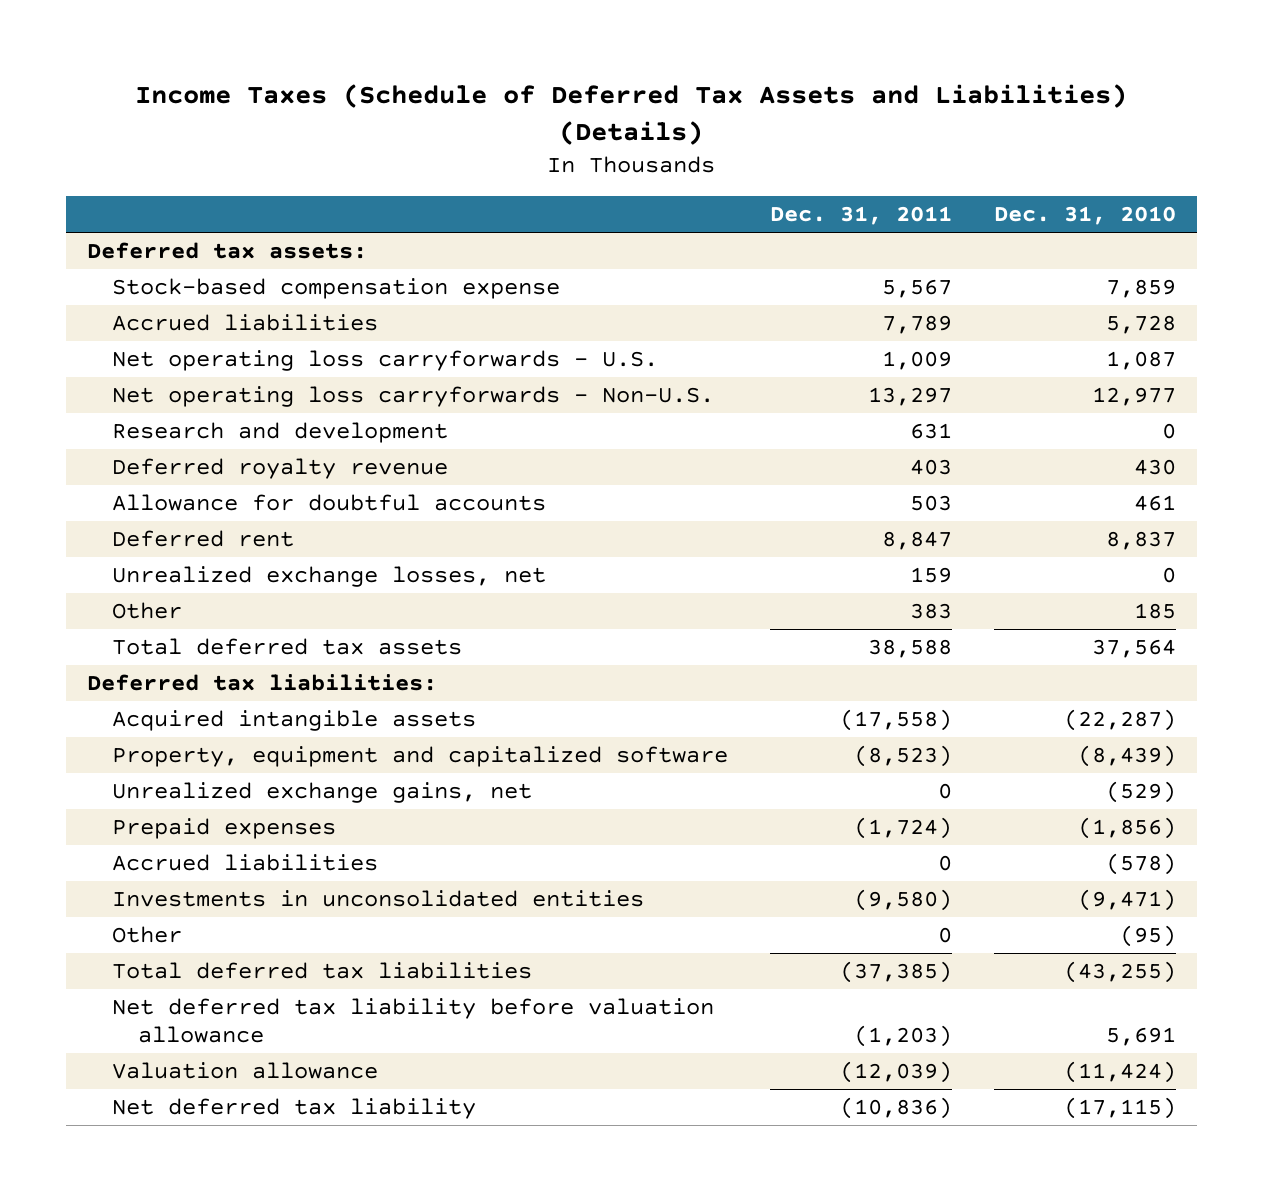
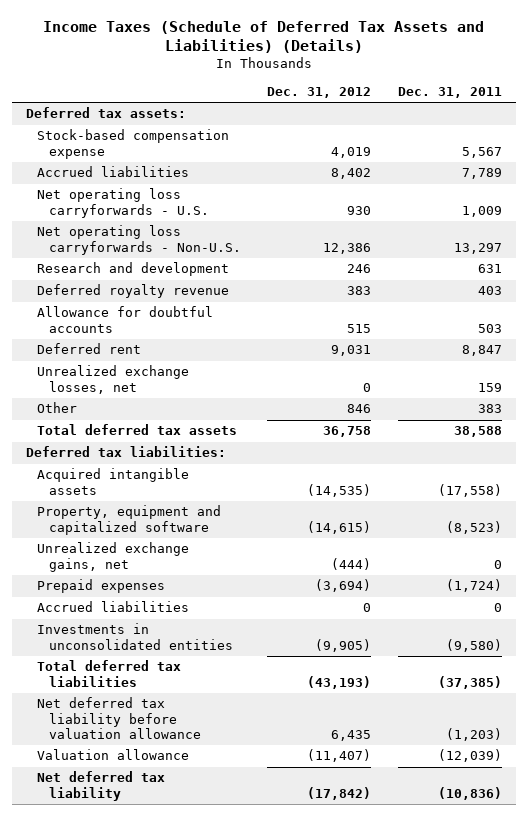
[993,206,1176,226] Dec. 31, 2010 -> none
none -> [267,86,372,98] Dec. 31, 2012
[112,926,183,944] Other -> none

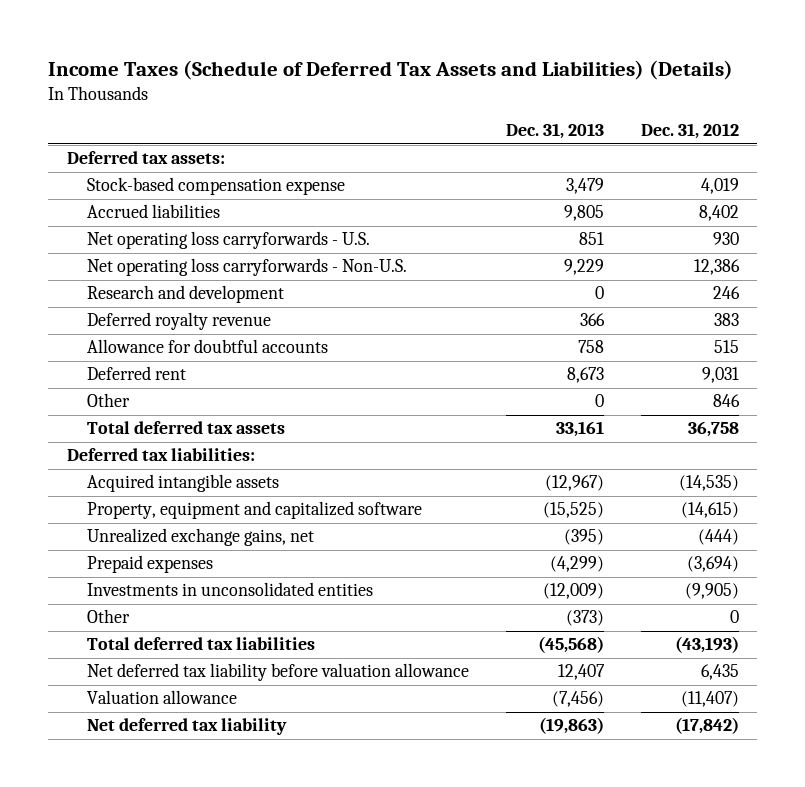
[398,86,503,98] Dec. 31, 2011 -> none
none -> [505,123,604,140] Dec. 31, 2013
[37,365,190,394] Unrealized exchange losses, net -> none
[37,601,190,613] Accrued liabilities -> none
none -> [87,609,131,624] Other

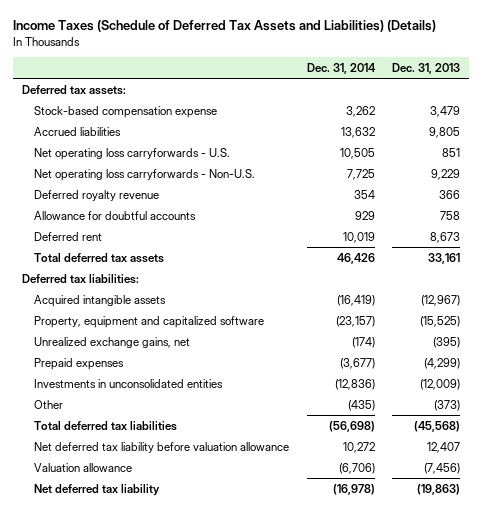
[640,123,739,140] Dec. 31, 2012 -> none
none -> [306,62,376,74] Dec. 31, 2014
[87,285,285,304] Research and development -> none
[87,393,131,408] Other -> none

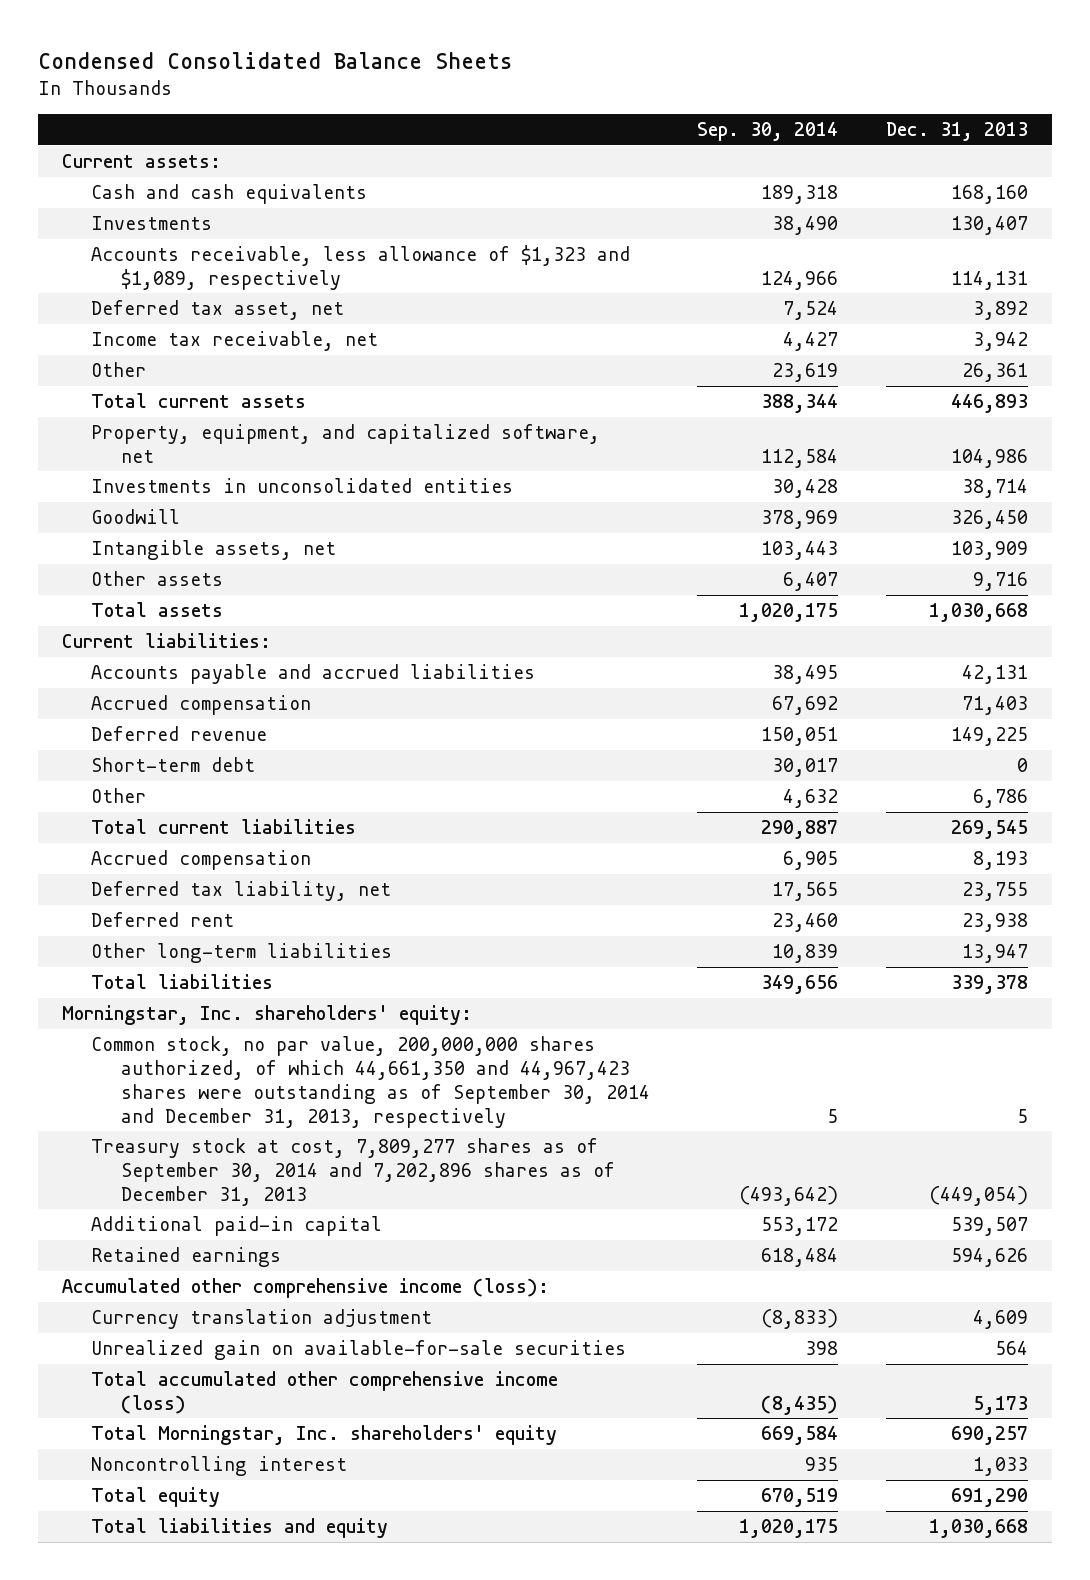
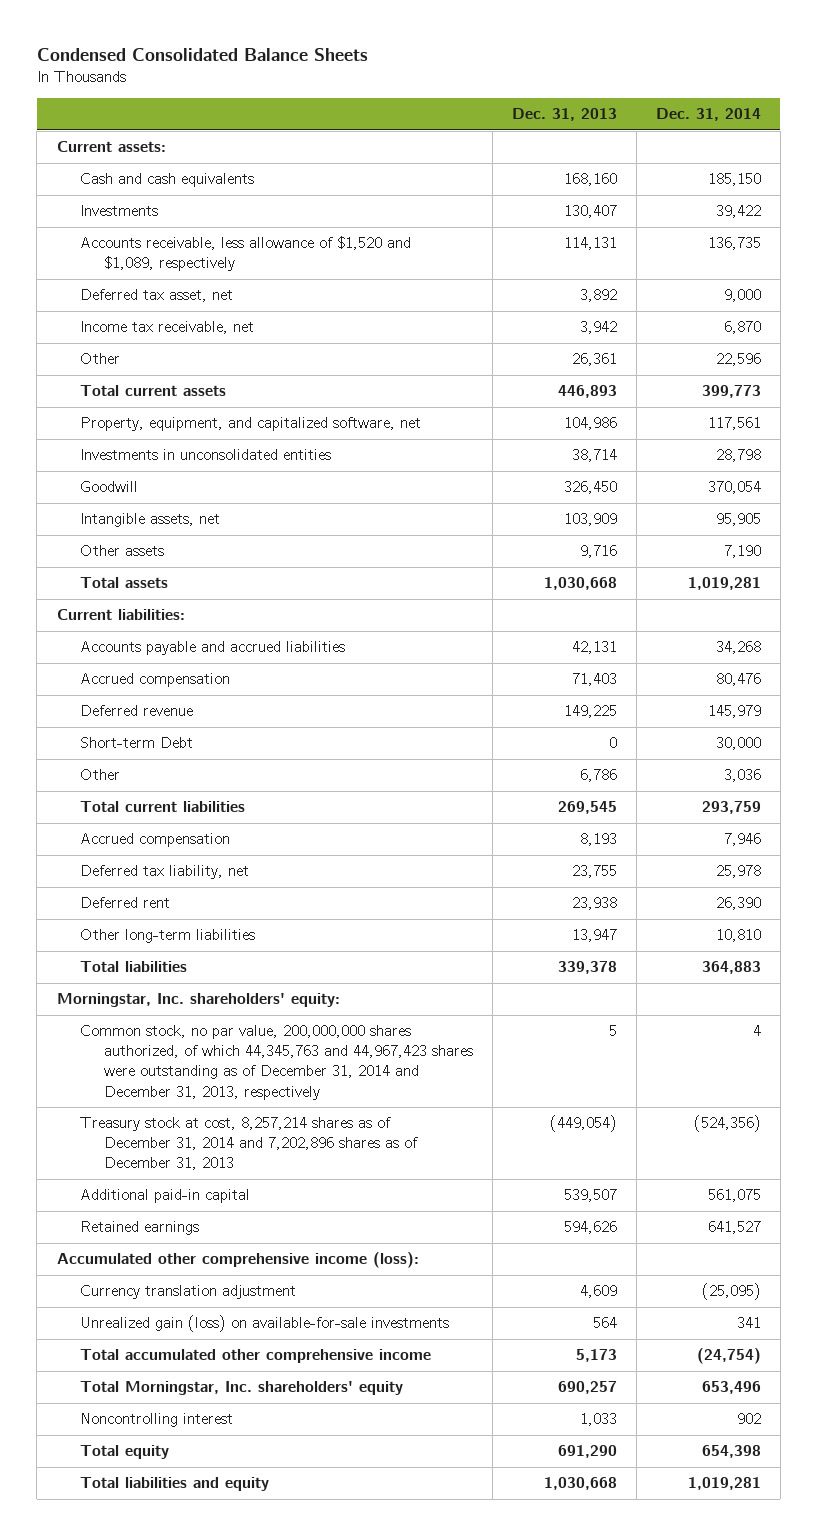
[697,122,839,142] Sep. 30, 2014 -> none
none -> [655,108,761,122] Dec. 31, 2014
[91,244,631,290] Accounts receivable, less allowance of $1,323 and $1,089, respectively -> [80,236,412,272] Accounts receivable, less allowance of $1,520 and $1,089, respectively
[91,756,256,772] Short-term debt -> [80,737,194,749] Short-term Debt
[91,1035,650,1128] Common stock, no par value, 200,000,000 shares authorized, of which 44,661,350 and 44,967,423 shares were outstanding as of September 30, 2014 and December 31, 2013, respectively -> [80,1025,473,1100] Common stock, no par value, 200,000,000 shares authorized, of which 44,345,763 and 44,967,423 shares were outstanding as of December 31, 2014 and December 31, 2013, respectively
[91,1137,615,1206] Treasury stock at cost, 7,809,277 shares as of September 30, 2014 and 7,202,896 shares as of December 31, 2013 -> [80,1117,418,1171] Treasury stock at cost, 8,257,214 shares as of December 31, 2014 and 7,202,896 shares as of December 31, 2013
[91,1339,627,1360] Unrealized gain on available-for-sale securities -> [80,1315,450,1333] Unrealized gain (loss) on available-for-sale investments
[91,1370,559,1414] Total accumulated other comprehensive income (loss) -> [80,1349,432,1364] Total accumulated other comprehensive income

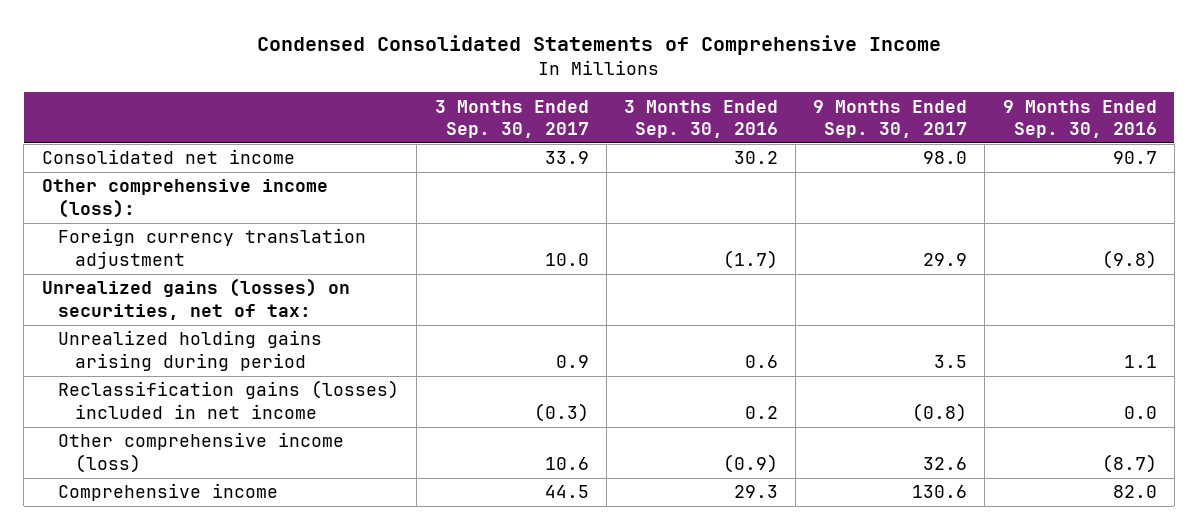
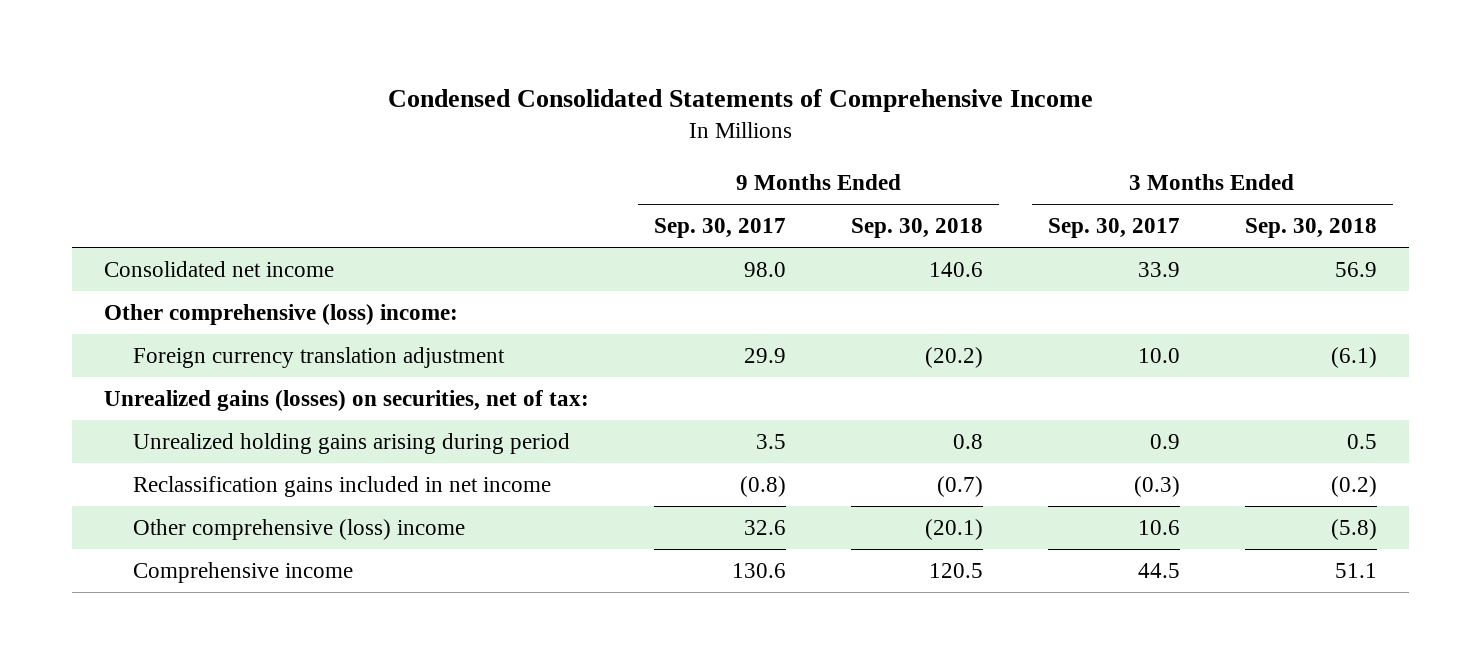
[623,99,778,139] 3 Months Ended Sep. 30, 2016 -> none
[1002,99,1157,139] 9 Months Ended Sep. 30, 2016 -> none
none -> [851,218,984,239] Sep. 30, 2018
none -> [1244,218,1377,239] Sep. 30, 2018
[41,179,328,219] Other comprehensive income (loss): -> [104,304,459,326] Other comprehensive (loss) income:
[58,380,400,420] Reclassification gains (losses) included in net income -> [132,476,551,498] Reclassification gains included in net income
[58,432,345,474] Other comprehensive income (loss) -> [132,519,465,541] Other comprehensive (loss) income

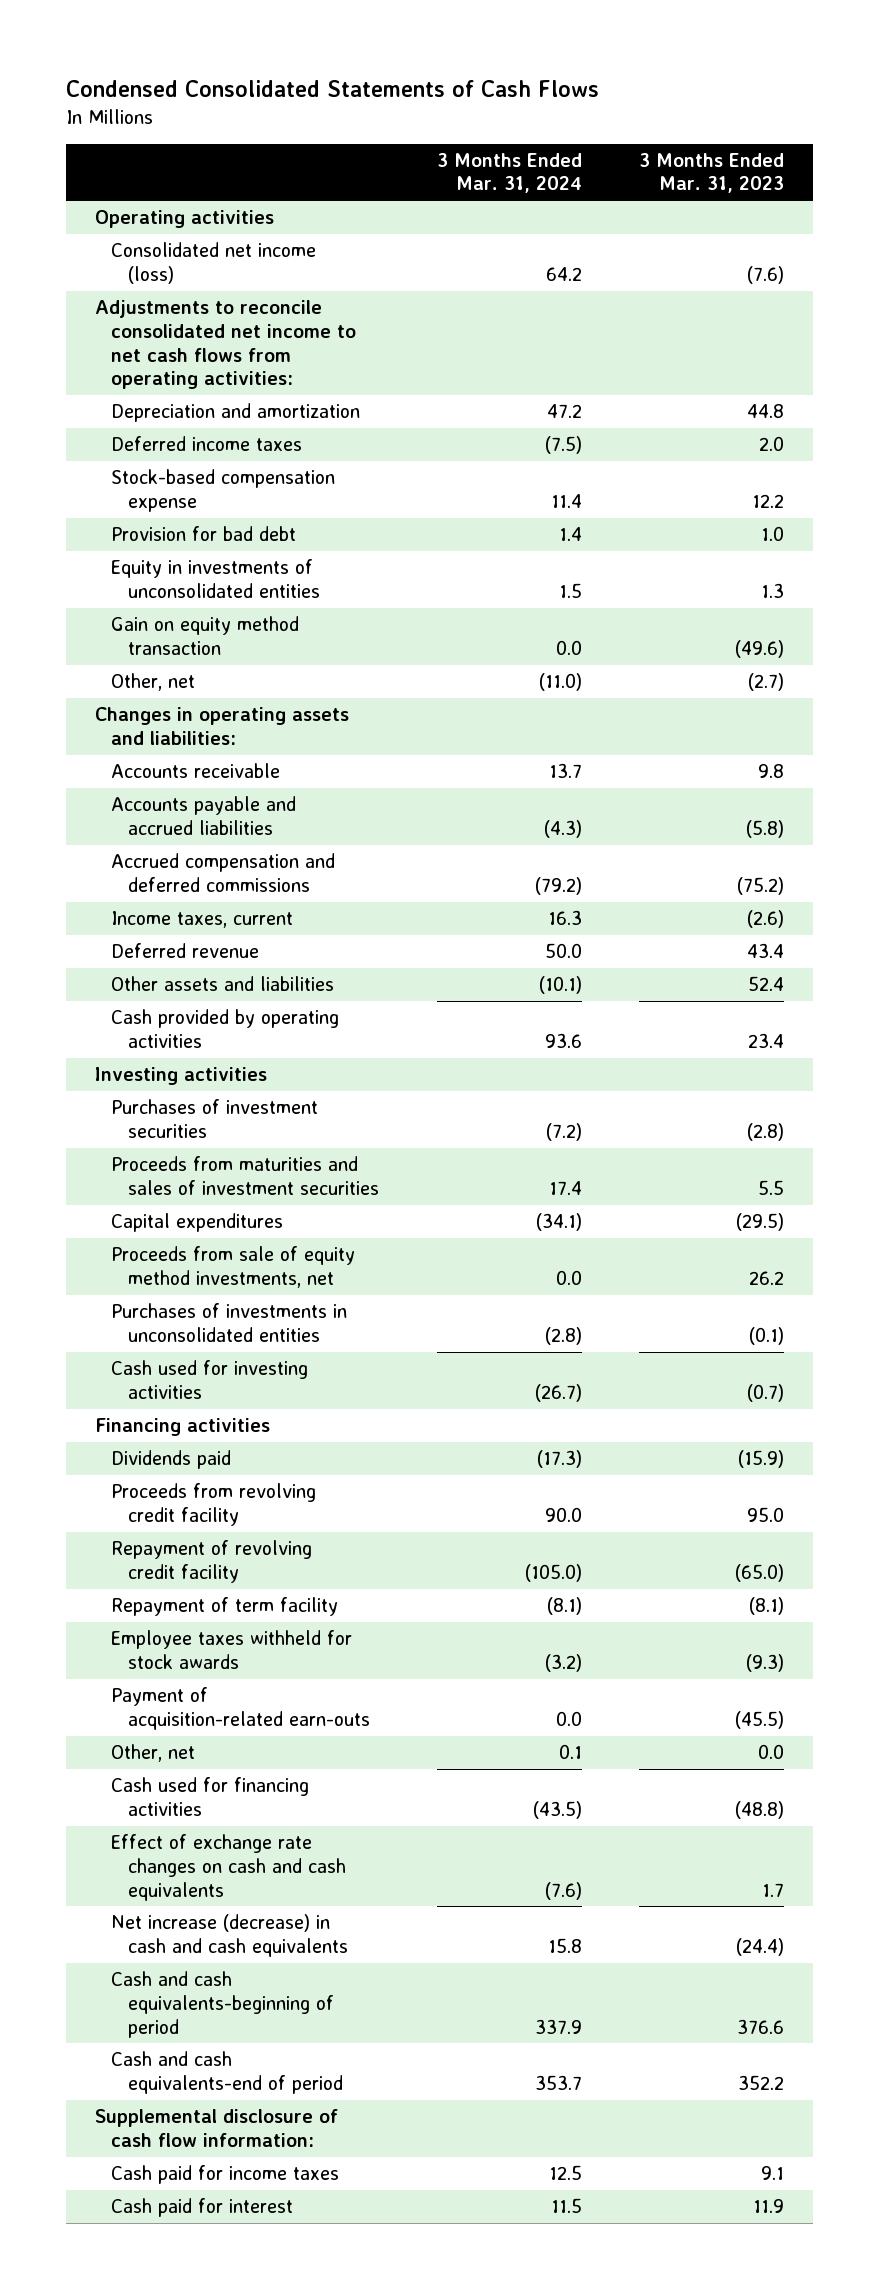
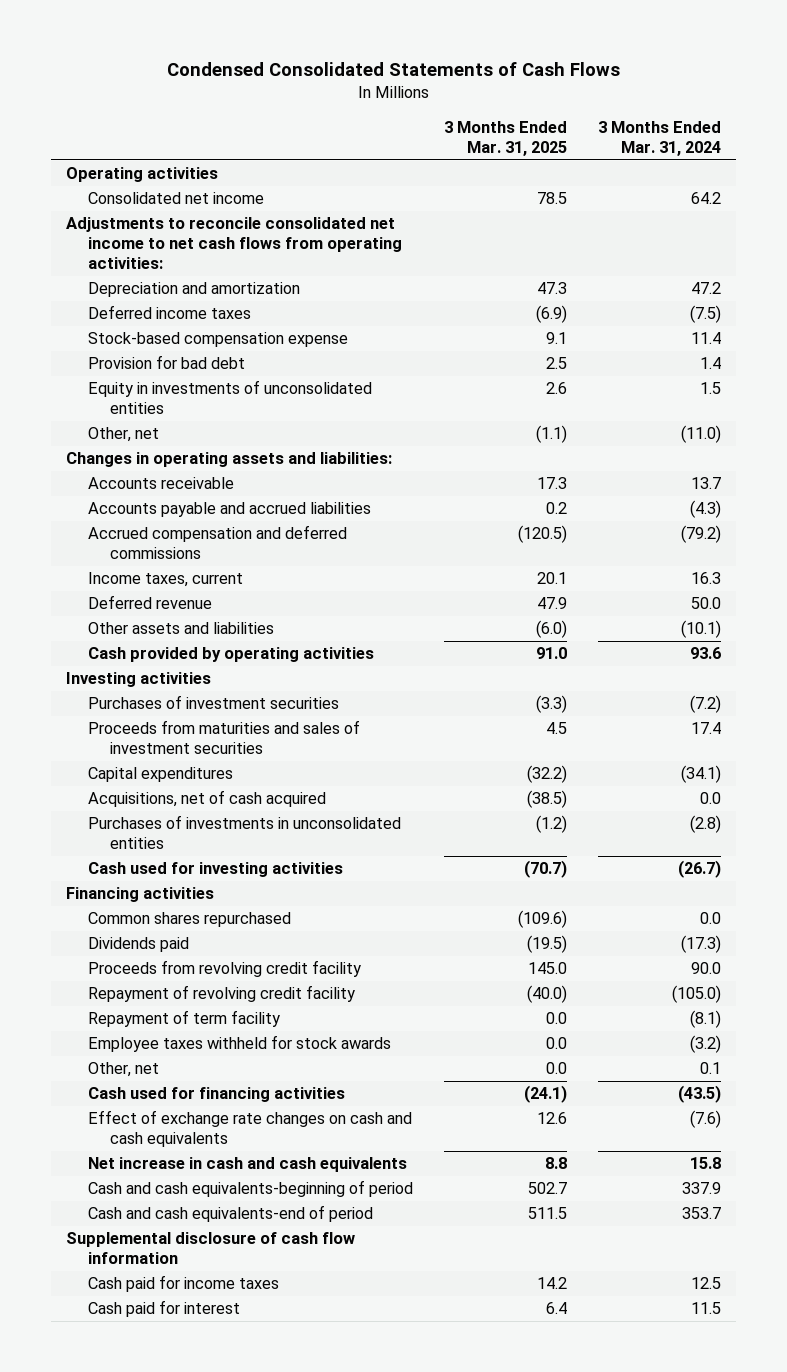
[639,152,785,194] 3 Months Ended Mar. 31, 2023 -> none
none -> [443,120,567,156] 3 Months Ended Mar. 31, 2025
[111,242,317,284] Consolidated net income (loss) -> [88,192,265,205] Consolidated net income
[111,616,300,655] Gain on equity method transaction -> none
[111,1246,356,1288] Proceeds from sale of equity method investments, net -> none
none -> [88,790,327,808] Acquisitions, net of cash acquired
none -> [88,912,292,928] Common shares repurchased
[111,1687,370,1730] Payment of acquisition-related earn-outs -> none
[111,1914,348,1957] Net increase (decrease) in cash and cash equivalents -> [88,1157,408,1173] Net increase in cash and cash equivalents
[95,2109,339,2147] Supplemental disclosure of cash flow information: -> [66,1232,356,1265] Supplemental disclosure of cash flow information

